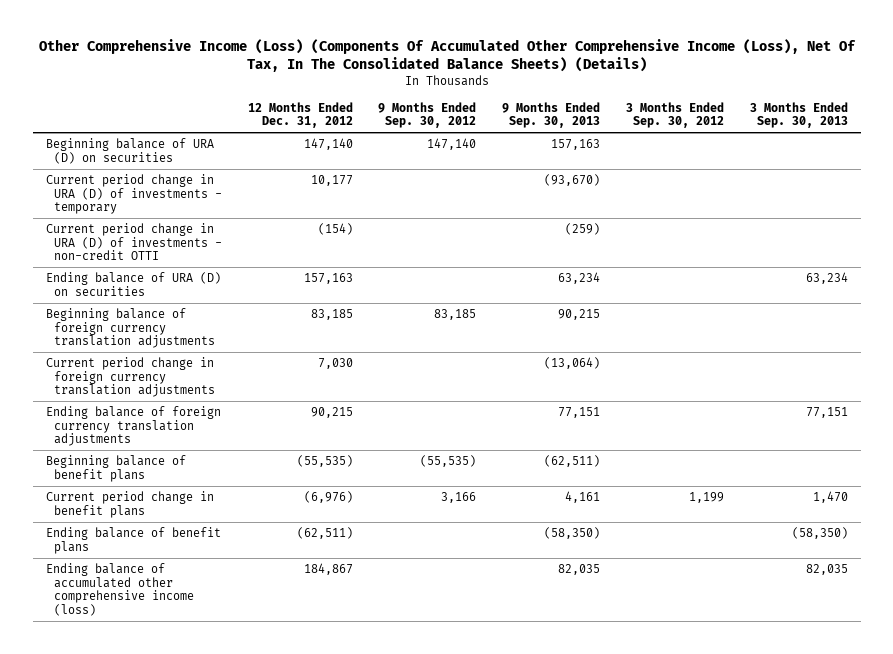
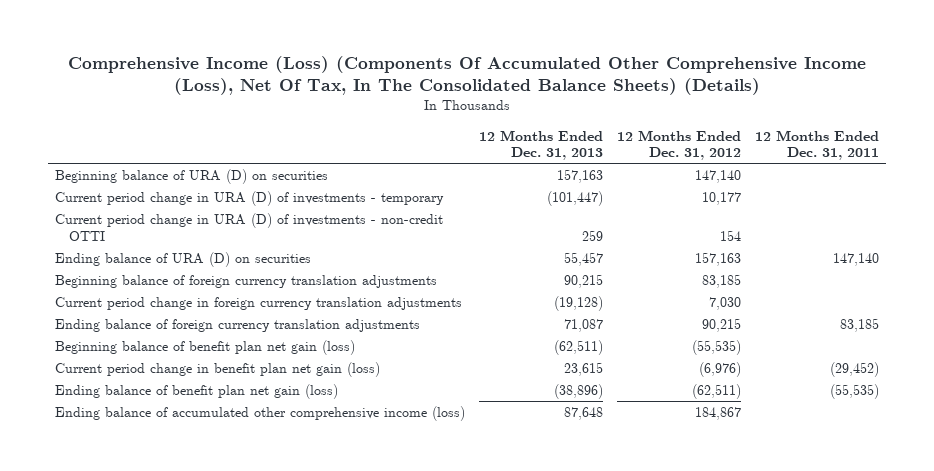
[38,38,856,73] Other Comprehensive Income (Loss) (Components Of Accumulated Other Comprehensive Income (Loss), Net Of Tax, In The Consolidated Balance Sheets) (Details) -> [67,56,866,96] Comprehensive Income (Loss) (Components Of Accumulated Other Comprehensive Income (Loss), Net Of Tax, In The Consolidated Balance Sheets) (Details)
[378,101,477,129] 9 Months Ended Sep. 30, 2012 -> none
[502,101,601,129] 9 Months Ended Sep. 30, 2013 -> none
[625,101,724,129] 3 Months Ended Sep. 30, 2012 -> none
[749,101,848,129] 3 Months Ended Sep. 30, 2013 -> none
none -> [478,129,603,161] 12 Months Ended Dec. 31, 2013
none -> [755,129,880,161] 12 Months Ended Dec. 31, 2011
[317,223,353,236] (154) -> [720,229,742,241] 154
[45,455,186,482] Beginning balance of benefit plans -> [54,339,355,355] Beginning balance of benefit plan net gain (loss)
[45,491,214,518] Current period change in benefit plans -> [54,361,380,377] Current period change in benefit plan net gain (loss)
[45,527,221,554] Ending balance of benefit plans -> [54,383,338,399] Ending balance of benefit plan net gain (loss)

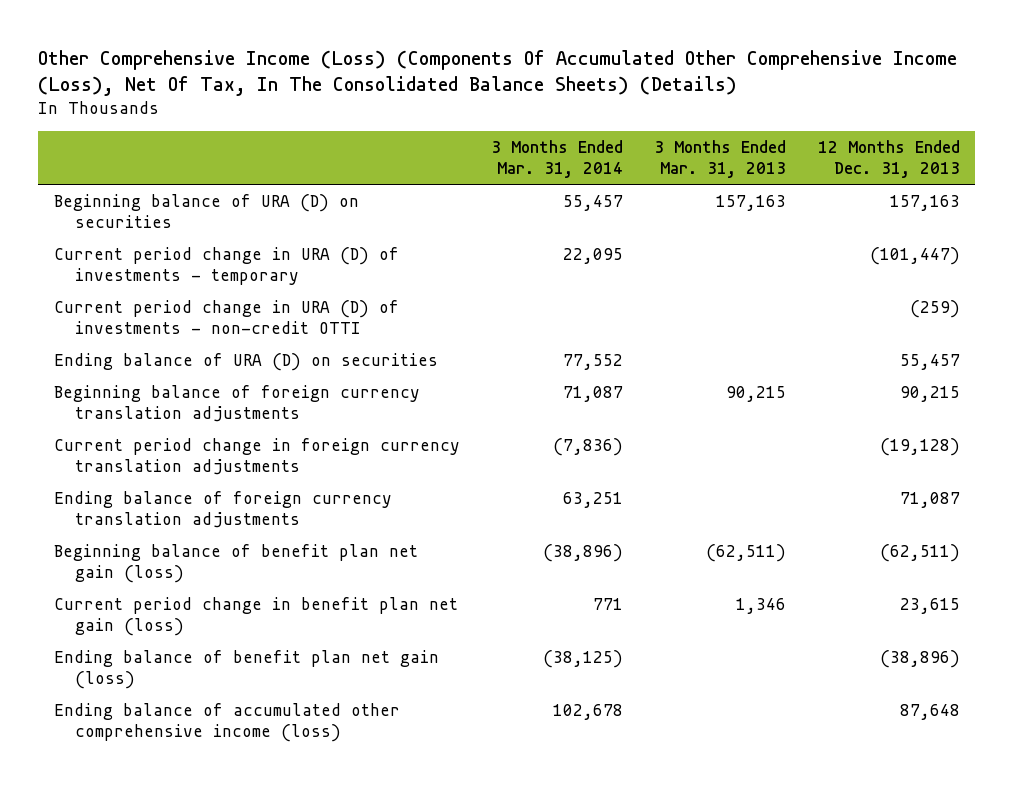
[67,56,866,96] Comprehensive Income (Loss) (Components Of Accumulated Other Comprehensive Income (Loss), Net Of Tax, In The Consolidated Balance Sheets) (Details) -> [38,49,958,97] Other Comprehensive Income (Loss) (Components Of Accumulated Other Comprehensive Income (Loss), Net Of Tax, In The Consolidated Balance Sheets) (Details)
[617,129,742,161] 12 Months Ended Dec. 31, 2012 -> none
[755,129,880,161] 12 Months Ended Dec. 31, 2011 -> none
none -> [491,140,624,179] 3 Months Ended Mar. 31, 2014
none -> [654,140,787,179] 3 Months Ended Mar. 31, 2013
[581,229,603,241] 259 -> [909,299,960,318] (259)

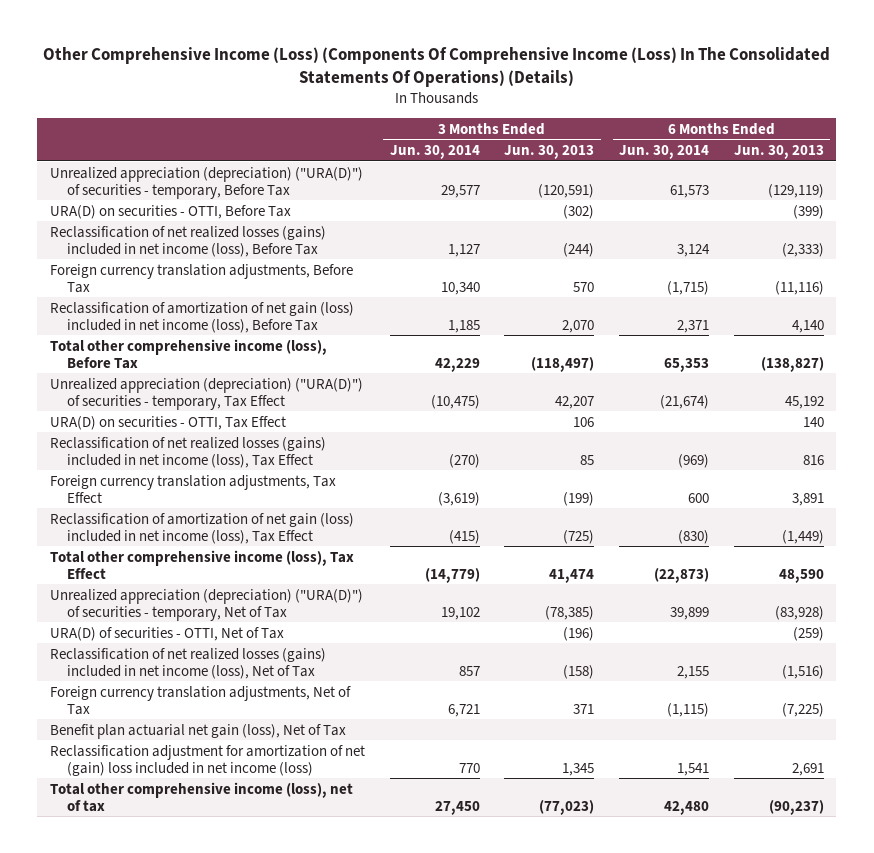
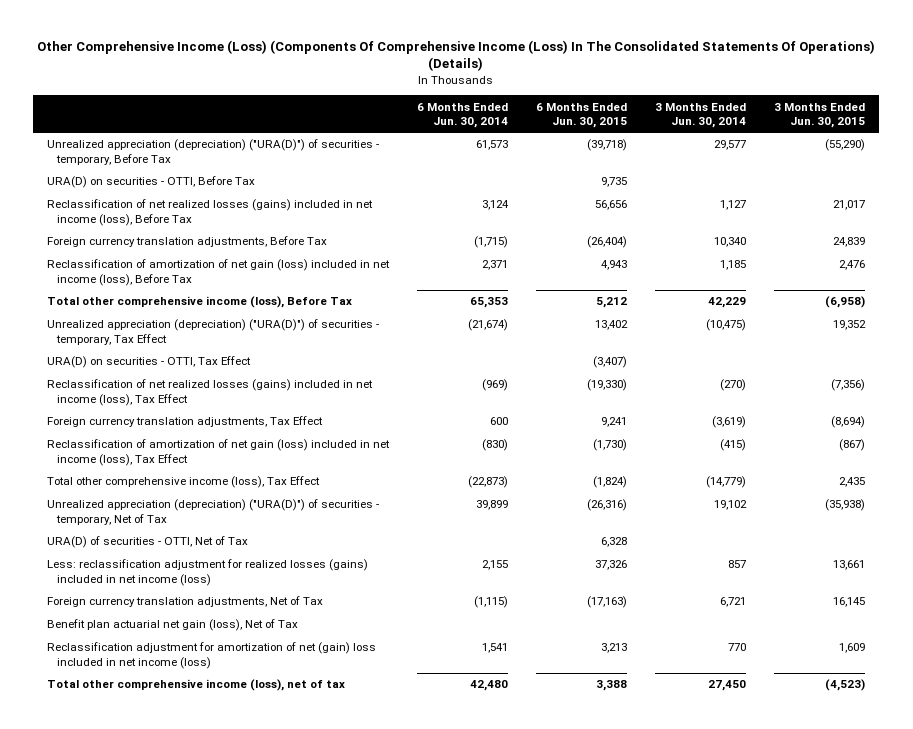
[504,145,595,160] Jun. 30, 2013 -> none
[734,145,825,160] Jun. 30, 2013 -> none
none -> [536,102,628,128] 6 Months Ended Jun. 30, 2015
none -> [774,102,866,128] 3 Months Ended Jun. 30, 2015
[49,647,326,679] Reclassification of net realized losses (gains) included in net income (loss), Net of Tax -> [47,559,369,586] Less: reclassification adjustment for realized losses (gains) included in net income (loss)

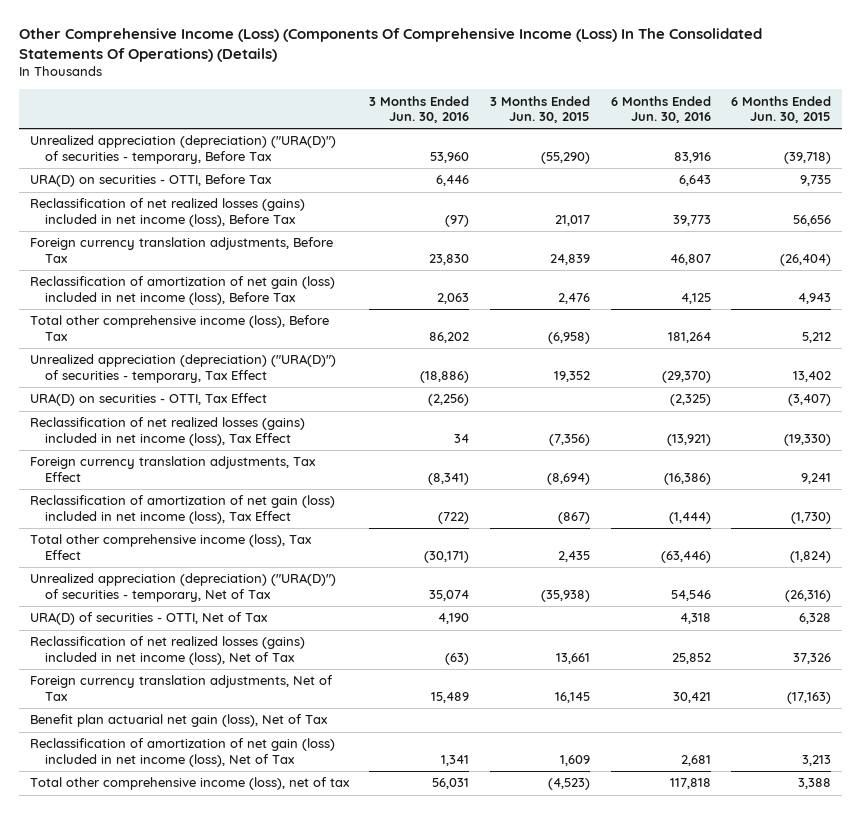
[417,102,509,128] 6 Months Ended Jun. 30, 2014 -> none
[655,102,747,128] 3 Months Ended Jun. 30, 2014 -> none
none -> [369,95,470,123] 3 Months Ended Jun. 30, 2016
none -> [610,95,711,123] 6 Months Ended Jun. 30, 2016
[47,559,369,586] Less: reclassification adjustment for realized losses (gains) included in net income (loss) -> [29,636,305,665] Reclassification of net realized losses (gains) included in net income (loss), Net of Tax
[47,642,377,669] Reclassification adjustment for amortization of net (gain) loss included in net income (loss) -> [29,738,335,767] Reclassification of amortization of net gain (loss) included in net income (loss), Net of Tax

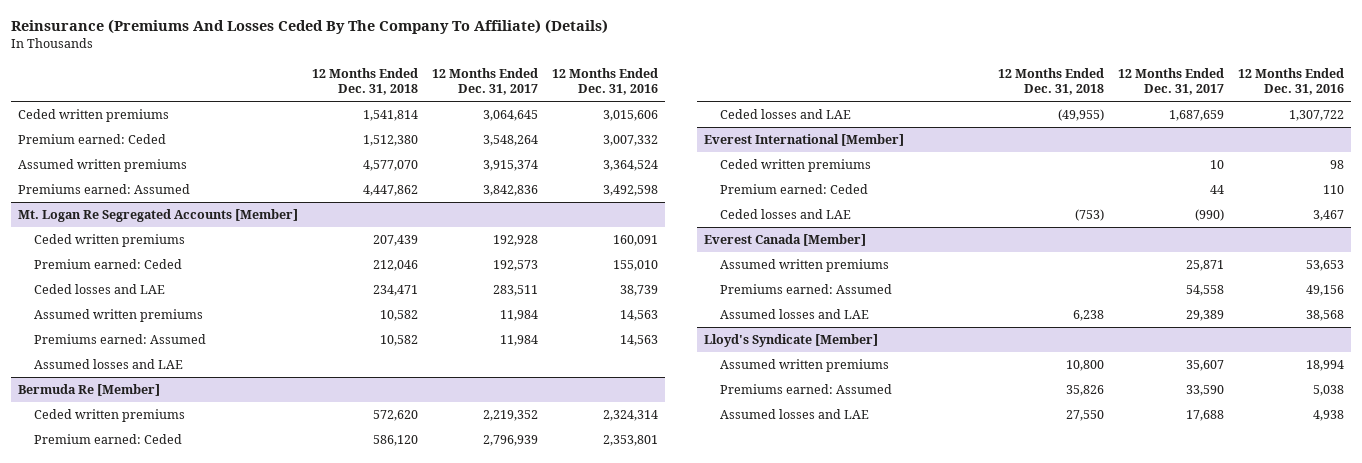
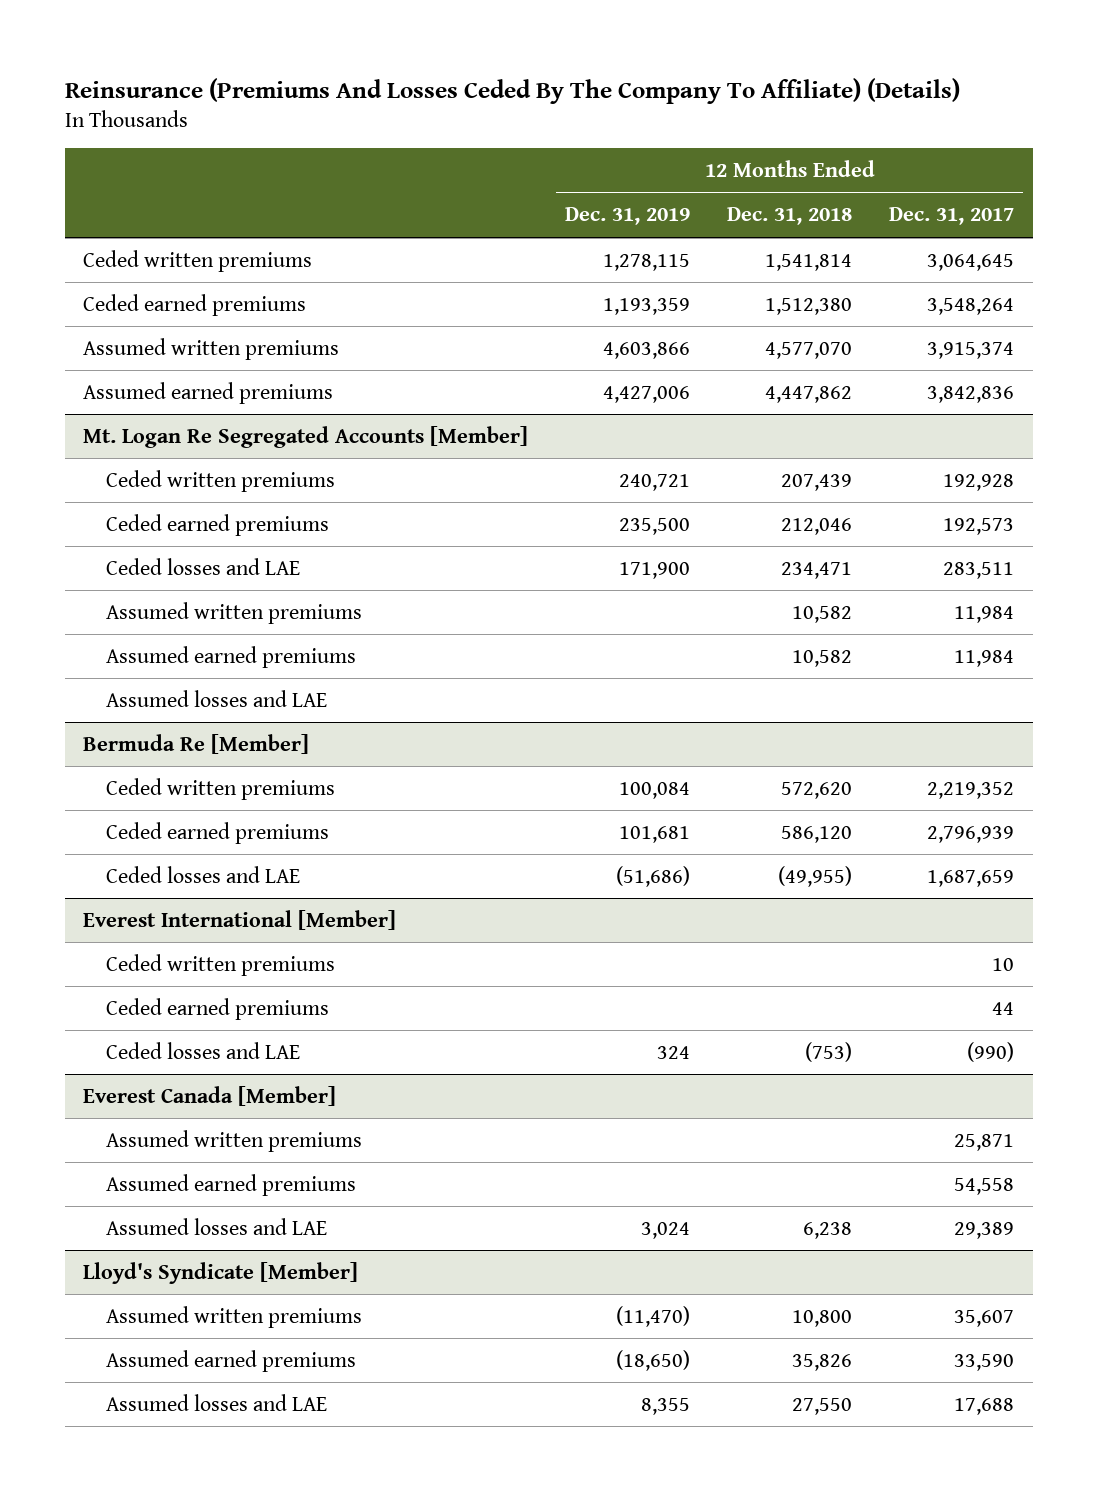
[552,67,659,96] 12 Months Ended Dec. 31, 2016 -> none
none -> [565,207,691,226] Dec. 31, 2019
[17,134,166,145] Premium earned: Ceded -> [83,293,307,316] Ceded earned premiums
[17,184,190,195] Premiums earned: Assumed -> [83,381,334,404] Assumed earned premiums
[33,259,182,270] Premium earned: Ceded -> [105,513,329,536] Ceded earned premiums
[33,334,206,345] Premiums earned: Assumed -> [105,645,356,668] Assumed earned premiums
[33,434,182,445] Premium earned: Ceded -> [105,821,329,844] Ceded earned premiums
[719,184,868,195] Premium earned: Ceded -> [105,997,329,1020] Ceded earned premiums
[719,284,892,295] Premiums earned: Assumed -> [105,1173,356,1196] Assumed earned premiums
[719,384,892,395] Premiums earned: Assumed -> [105,1349,356,1372] Assumed earned premiums

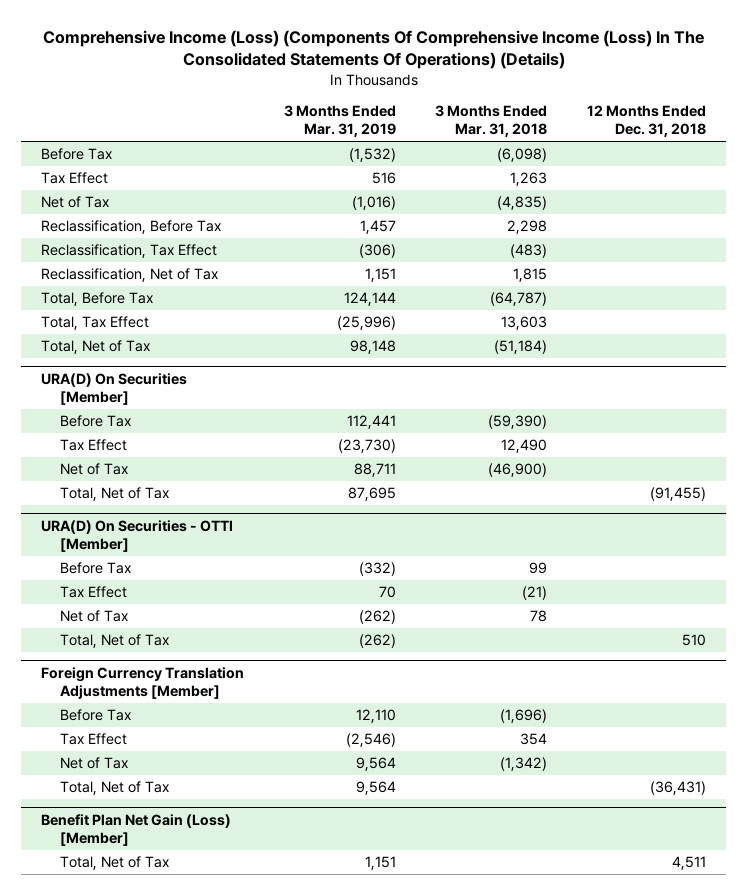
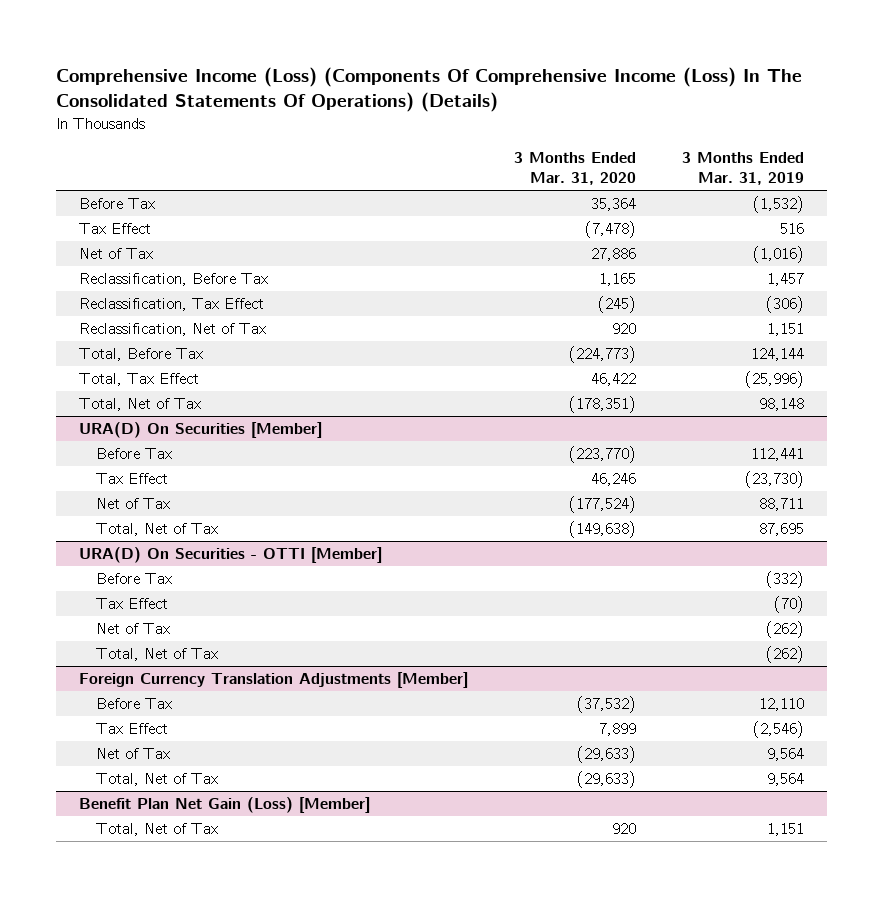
[435,105,548,138] 3 Months Ended Mar. 31, 2018 -> none
[587,105,707,138] 12 Months Ended Dec. 31, 2018 -> none
none -> [514,152,637,186] 3 Months Ended Mar. 31, 2020
[378,586,396,599] 70 -> [773,596,804,614] (70)

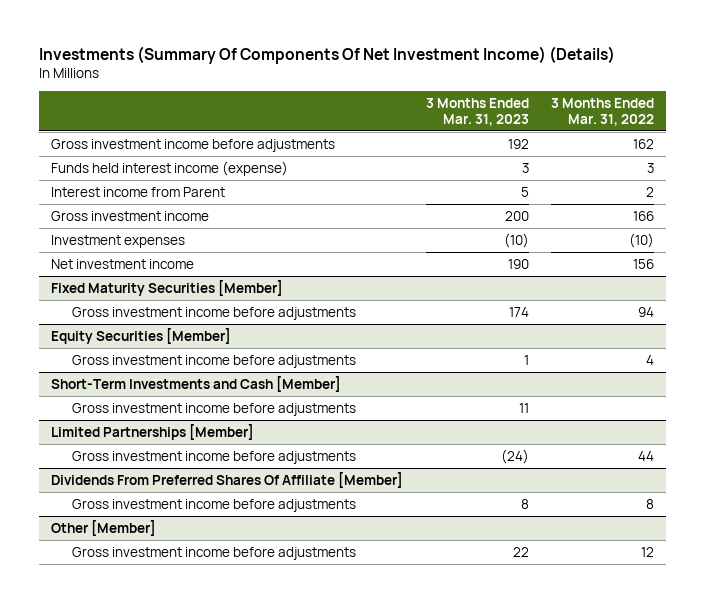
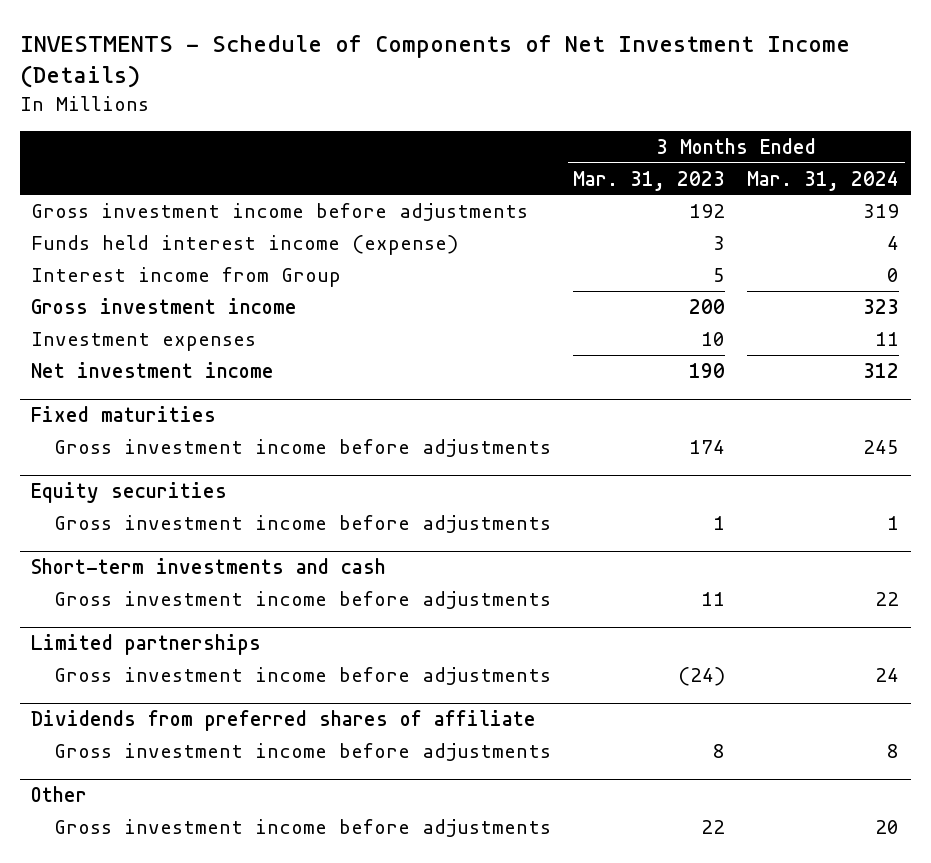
[39,45,616,64] Investments (Summary Of Components Of Net Investment Income) (Details) -> [20,34,851,89] INVESTMENTS - Schedule of Components of Net Investment Income (Details)
[551,98,655,126] 3 Months Ended Mar. 31, 2022 -> none
none -> [747,170,900,191] Mar. 31, 2024
[50,186,225,197] Interest income from Parent -> [31,266,342,287] Interest income from Group
[503,232,529,248] (10) -> [701,331,726,346] 10
[50,279,283,296] Fixed Maturity Securities [Member] -> none
none -> [31,405,217,422] Fixed maturities
[50,327,231,344] Equity Securities [Member] -> [31,481,228,503] Equity securities
[50,375,341,392] Short-Term Investments and Cash [Member] -> [31,557,387,574] Short-term investments and cash
[50,423,254,440] Limited Partnerships [Member] -> [31,633,262,655] Limited partnerships
[50,471,403,488] Dividends From Preferred Shares Of Affiliate [Member] -> [31,709,537,731] Dividends from preferred shares of affiliate
[50,519,156,536] Other [Member] -> [31,785,88,802] Other

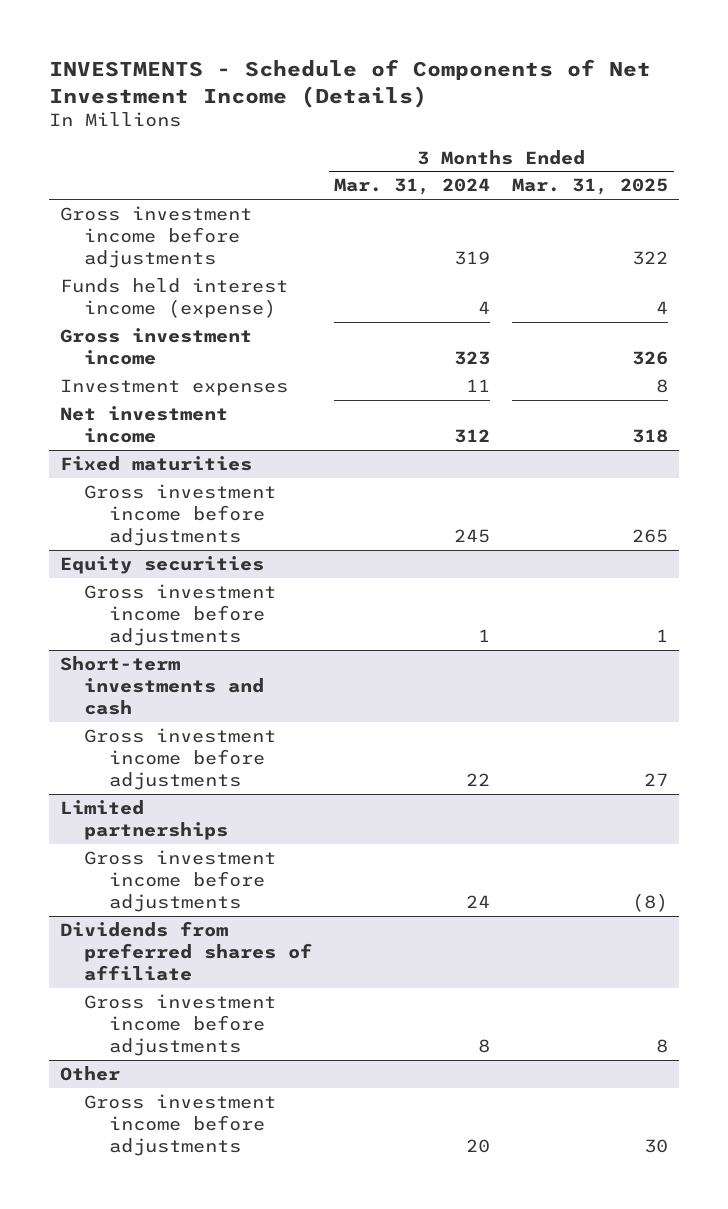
[573,170,726,191] Mar. 31, 2023 -> none
none -> [512,178,669,196] Mar. 31, 2025
[31,266,342,287] Interest income from Group -> none

